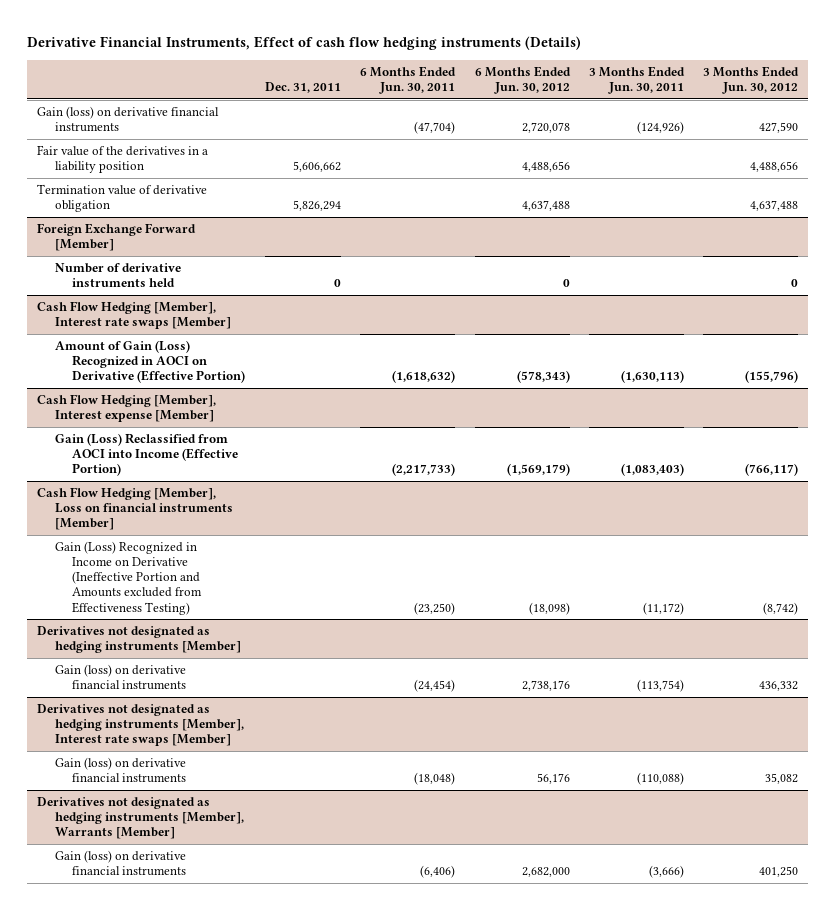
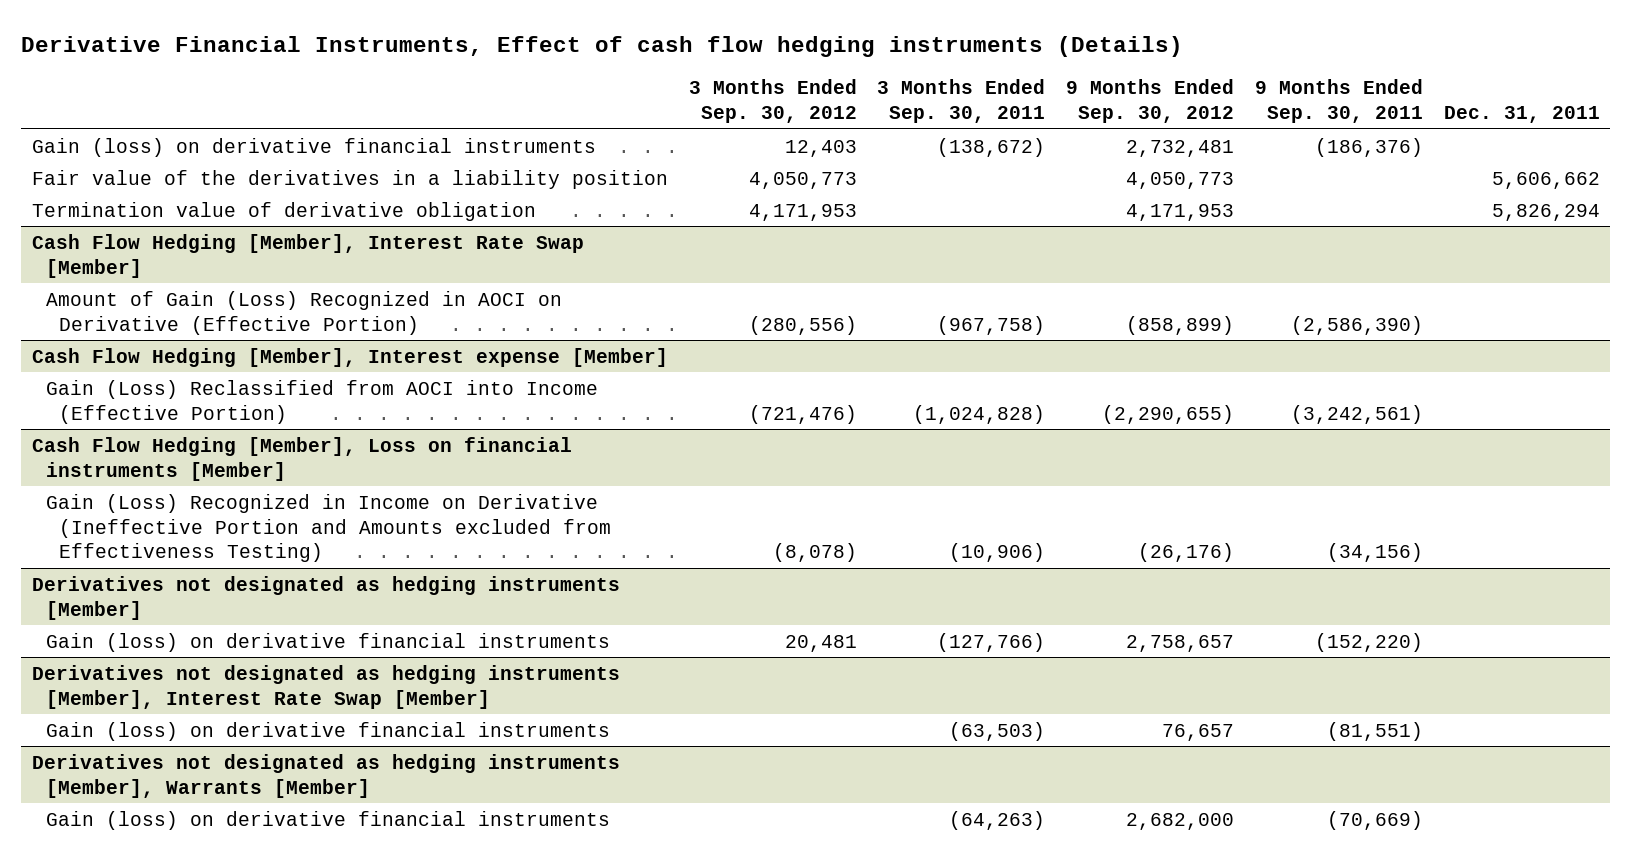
[360,65,457,94] 6 Months Ended Jun. 30, 2011 -> none
[474,65,571,94] 6 Months Ended Jun. 30, 2012 -> none
[588,65,685,94] 3 Months Ended Jun. 30, 2011 -> none
[703,65,800,94] 3 Months Ended Jun. 30, 2012 -> none
none -> [688,79,857,124] 3 Months Ended Sep. 30, 2012
none -> [877,79,1046,124] 3 Months Ended Sep. 30, 2011
none -> [1066,79,1235,124] 9 Months Ended Sep. 30, 2012
none -> [1254,79,1423,124] 9 Months Ended Sep. 30, 2011
[36,223,196,252] Foreign Exchange Forward [Member] -> none
[54,263,181,288] Number of derivative instruments held -> none
[36,301,231,330] Cash Flow Hedging [Member], Interest rate swaps [Member] -> [31,233,584,278] Cash Flow Hedging [Member], Interest Rate Swap [Member]
[36,704,244,747] Derivatives not designated as hedging instruments [Member], Interest rate swaps [Member] -> [31,664,620,709] Derivatives not designated as hedging instruments [Member], Interest Rate Swap [Member]

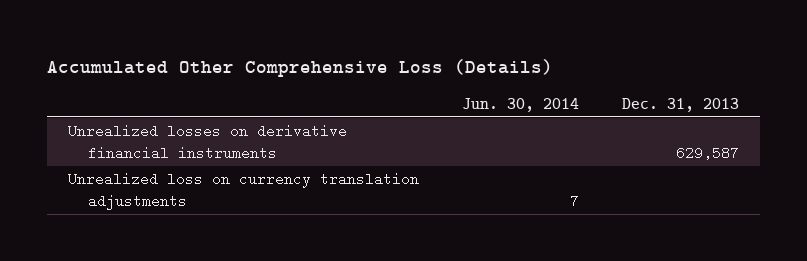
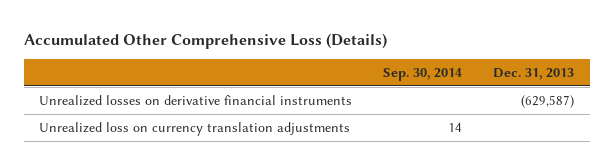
[461,97,579,112] Jun. 30, 2014 -> none
none -> [383,68,463,82] Sep. 30, 2014
[675,146,739,161] 629,587 -> [521,94,575,108] (629,587)

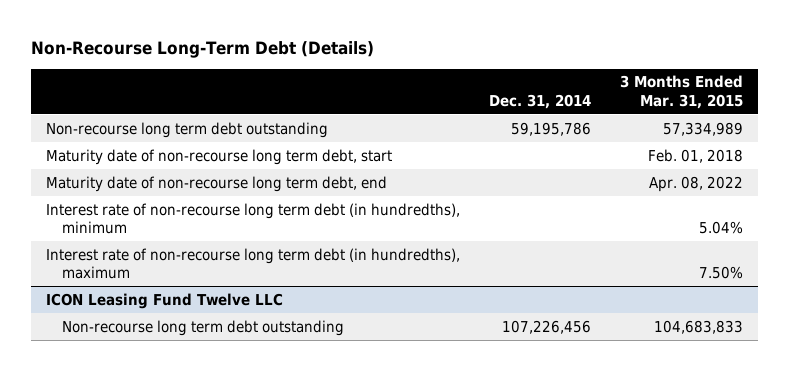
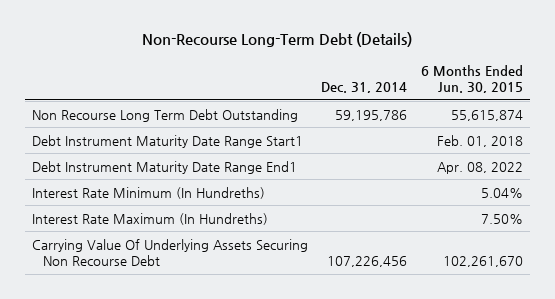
[619,75,743,109] 3 Months Ended Mar. 31, 2015 -> none
none -> [421,64,524,93] 6 Months Ended Jun. 30, 2015
[45,292,283,309] ICON Leasing Fund Twelve LLC -> none
[62,319,345,336] Non-recourse long term debt outstanding -> none
[45,121,328,138] Non-recourse long term debt outstanding -> [31,108,298,122] Non Recourse Long Term Debt Outstanding
[45,148,392,165] Maturity date of non-recourse long term debt, start -> [31,134,303,148] Debt Instrument Maturity Date Range Start1
[45,175,387,192] Maturity date of non-recourse long term debt, end -> [31,160,297,174] Debt Instrument Maturity Date Range End1
[45,202,460,235] Interest rate of non-recourse long term debt (in hundredths), minimum -> [31,186,265,199] Interest Rate Minimum (In Hundreths)
[45,247,460,280] Interest rate of non-recourse long term debt (in hundredths), maximum -> [31,212,268,225] Interest Rate Maximum (In Hundreths)
none -> [31,238,308,266] Carrying Value Of Underlying Assets Securing Non Recourse Debt

